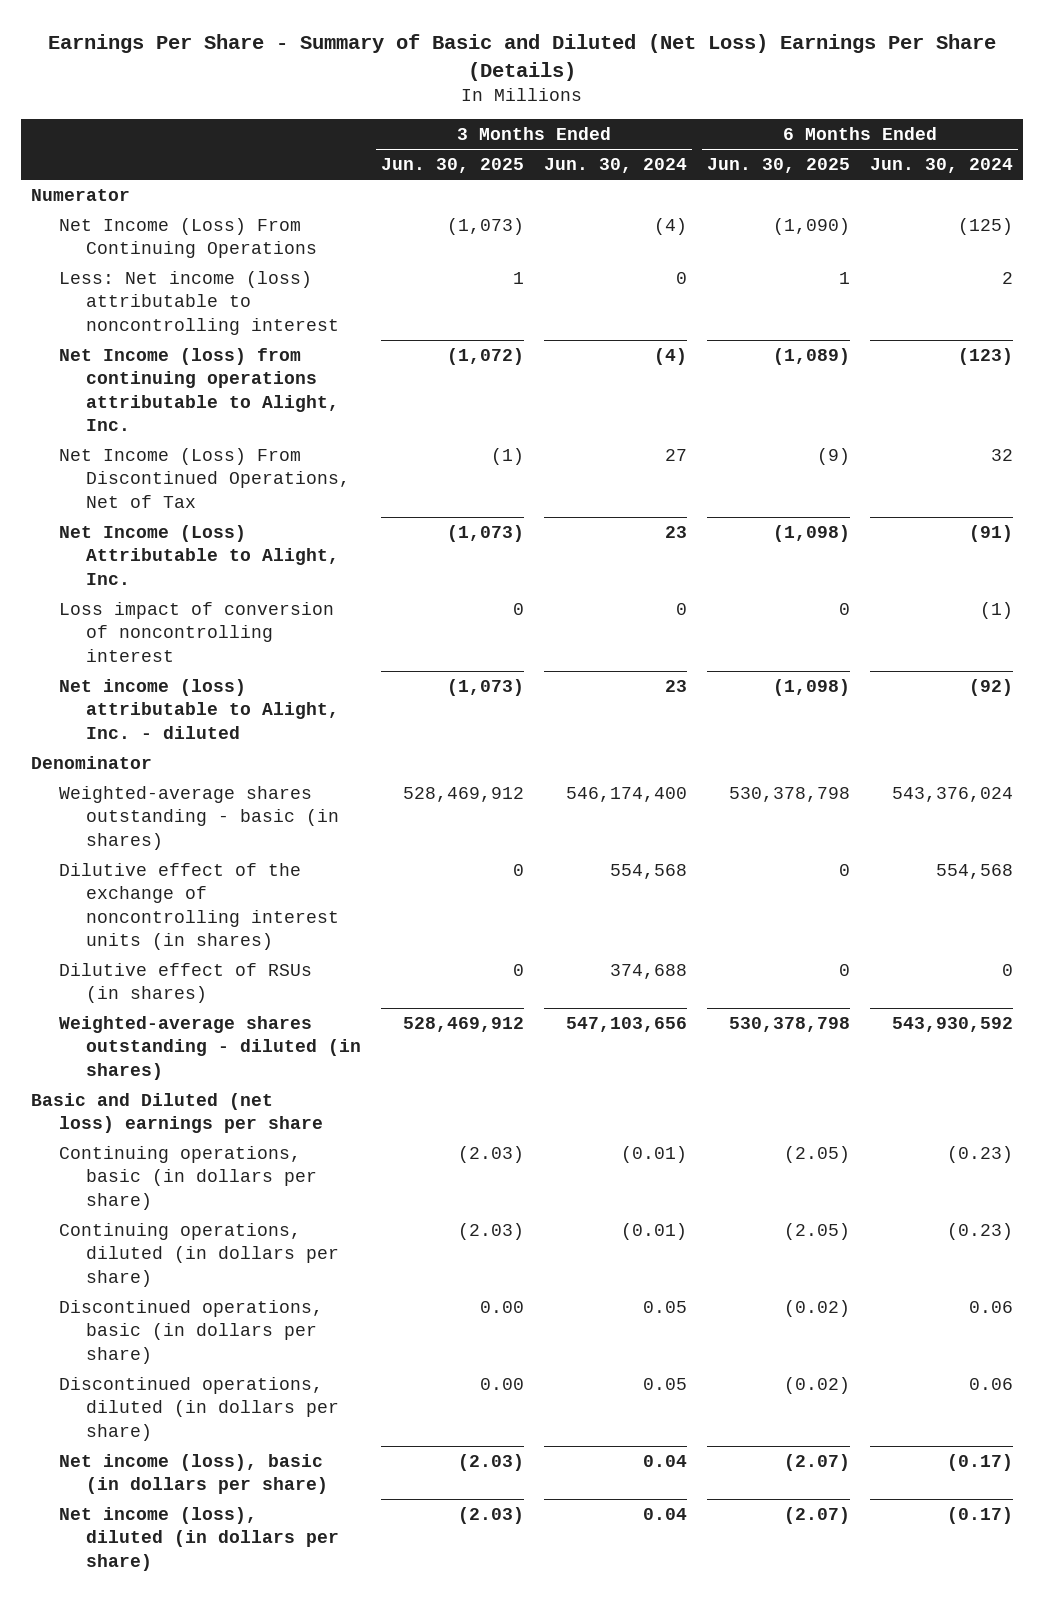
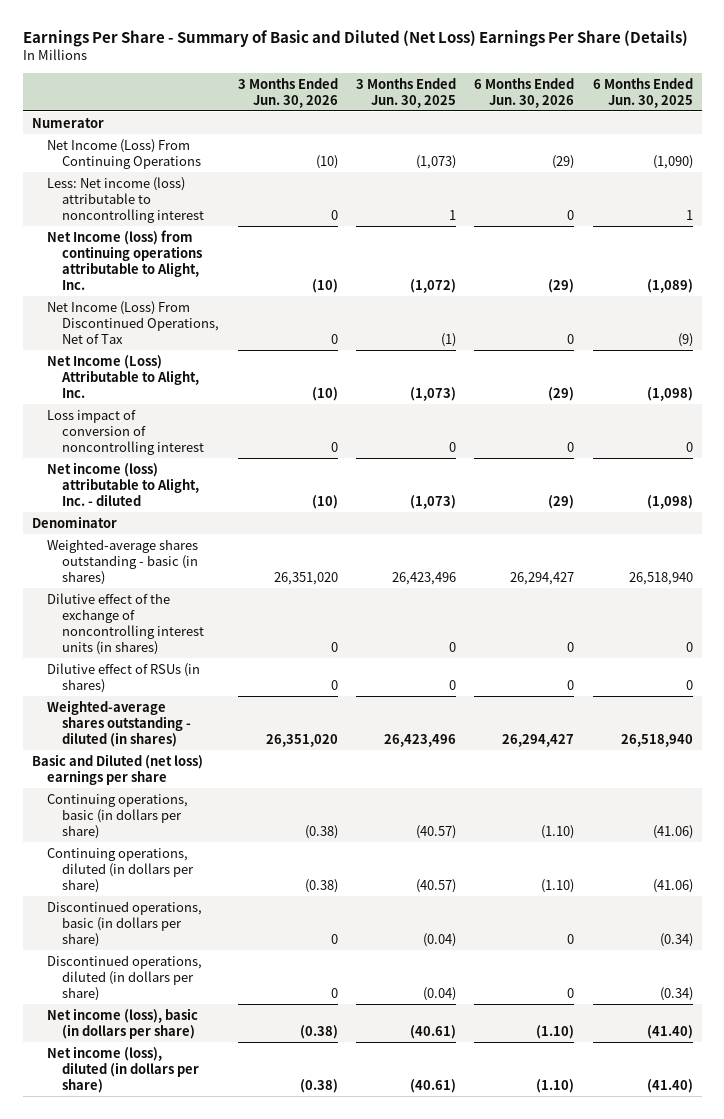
[544,158,688,174] Jun. 30, 2024 -> none
[869,158,1013,174] Jun. 30, 2024 -> none
none -> [237,77,338,108] 3 Months Ended Jun. 30, 2026
none -> [474,77,575,108] 6 Months Ended Jun. 30, 2026
[403,787,525,803] 528,469,912 -> [391,571,456,585] 26,423,496
[729,787,851,803] 530,378,798 -> [628,571,693,585] 26,518,940
[403,1017,525,1033] 528,469,912 -> [383,733,456,747] 26,423,496
[729,1017,851,1033] 530,378,798 -> [620,733,693,747] 26,518,940
[458,1146,525,1164] (2.03) -> [415,824,456,839] (40.57)
[784,1146,851,1164] (2.05) -> [652,824,693,839] (41.06)
[458,1223,525,1241] (2.03) -> [415,878,456,893] (40.57)
[784,1223,851,1241] (2.05) -> [652,878,693,893] (41.06)
[480,1301,525,1314] 0.00 -> [422,932,456,947] (0.04)
[784,1300,851,1318] (0.02) -> [659,932,693,947] (0.34)
[480,1378,525,1391] 0.00 -> [422,986,456,1001] (0.04)
[784,1377,851,1395] (0.02) -> [659,986,693,1001] (0.34)
[458,1454,525,1472] (2.03) -> [409,1024,456,1039] (40.61)
[784,1454,851,1472] (2.07) -> [646,1024,693,1039] (41.40)
[458,1507,525,1525] (2.03) -> [409,1078,456,1093] (40.61)
[784,1507,851,1525] (2.07) -> [646,1078,693,1093] (41.40)

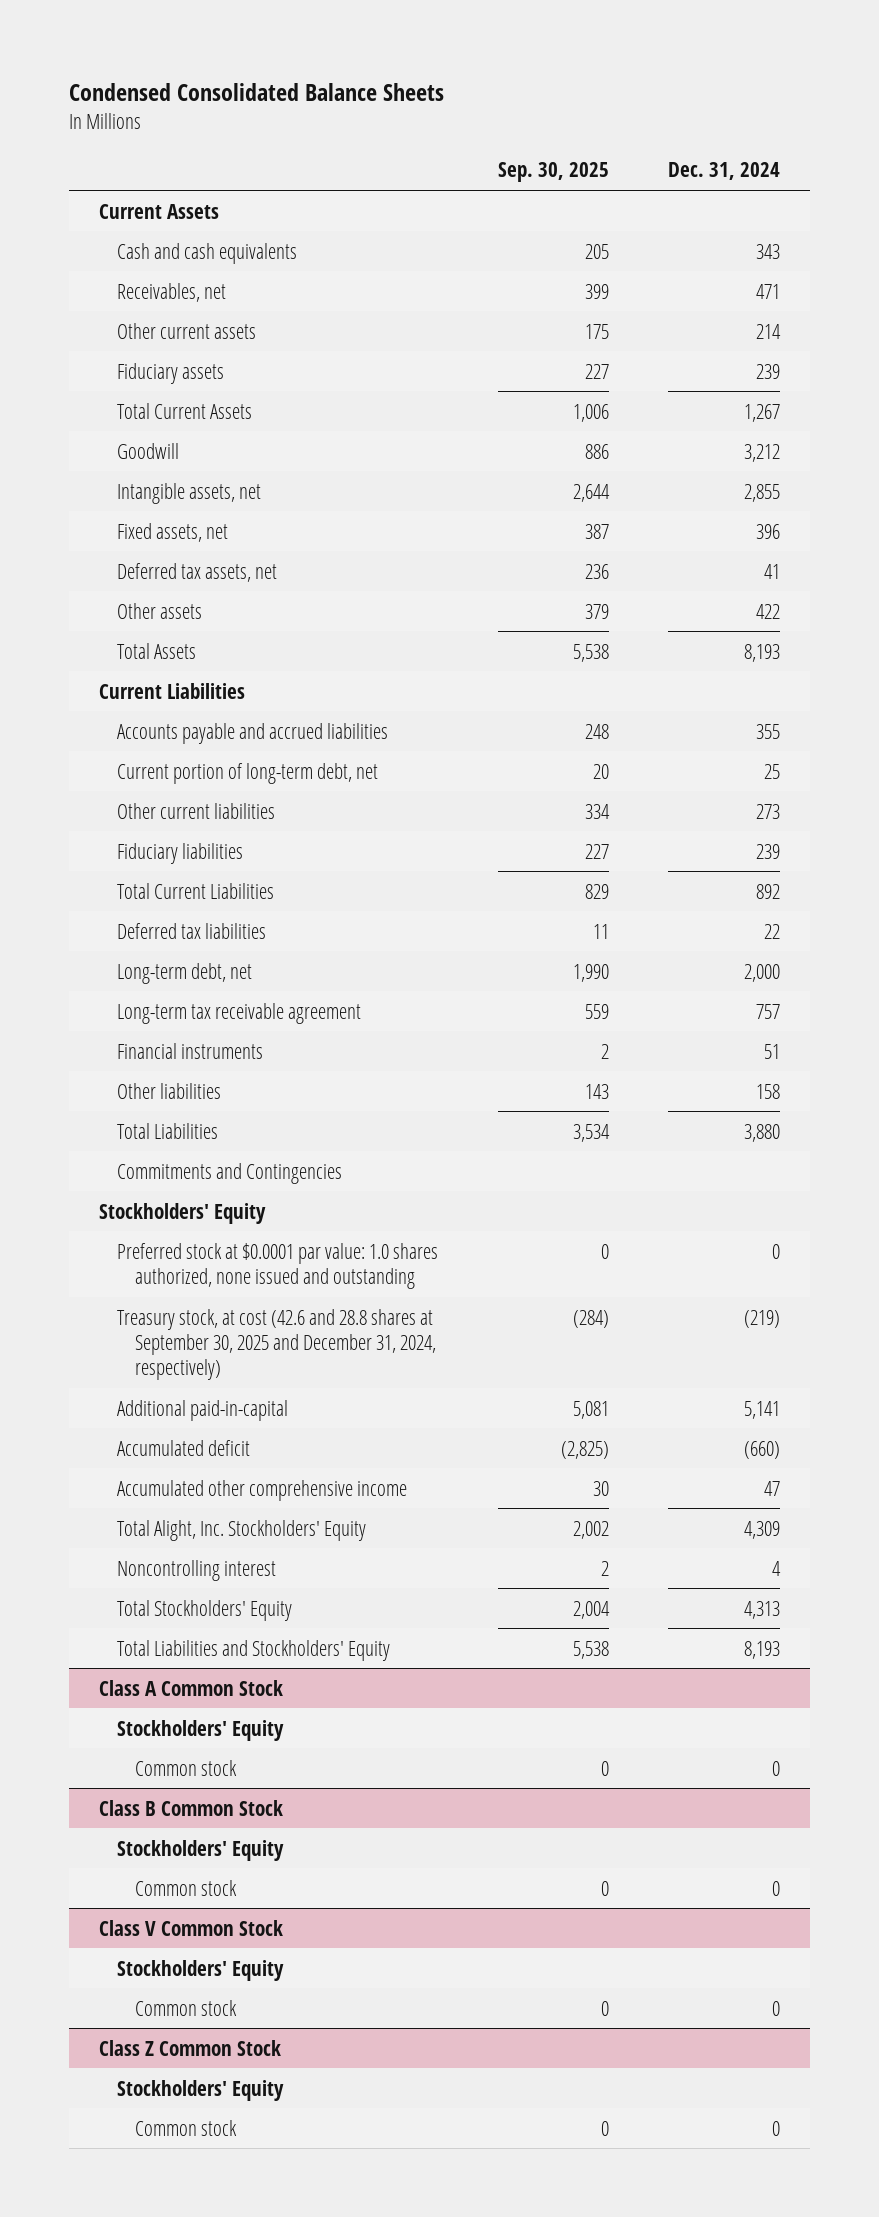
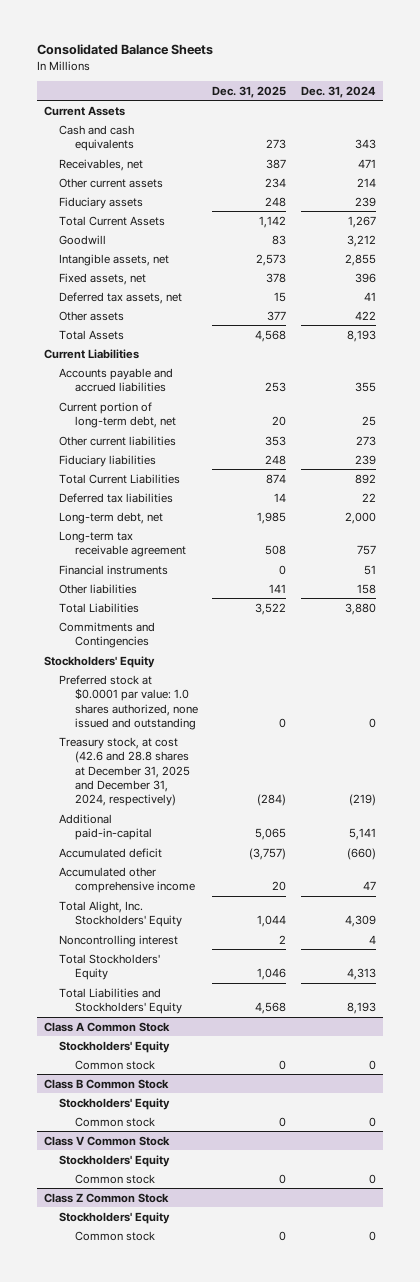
[68,83,444,102] Condensed Consolidated Balance Sheets -> [36,44,213,56] Consolidated Balance Sheets
[497,162,609,183] Sep. 30, 2025 -> none
none -> [212,85,287,98] Dec. 31, 2025
[117,1308,437,1381] Treasury stock, at cost (42.6 and 28.8 shares at September 30, 2025 and December 31, 2024, respectively) -> [59,736,190,807] Treasury stock, at cost (42.6 and 28.8 shares at December 31, 2025 and December 31, 2024, respectively)

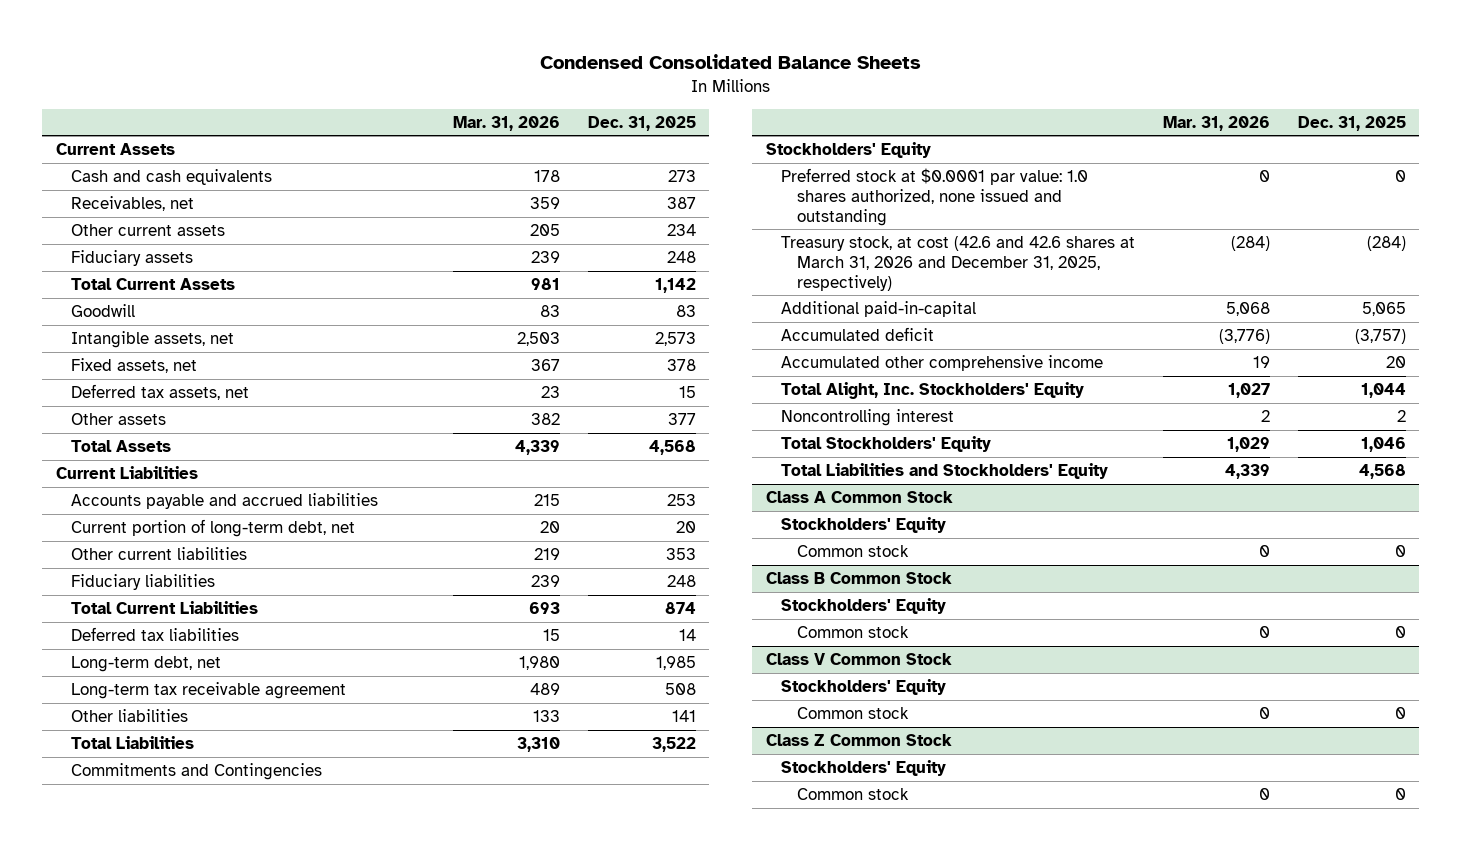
[36,44,213,56] Consolidated Balance Sheets -> [539,53,921,69] Condensed Consolidated Balance Sheets
[300,85,376,98] Dec. 31, 2024 -> none
none -> [453,115,561,131] Mar. 31, 2026
[59,564,169,575] Financial instruments -> none
[59,736,190,807] Treasury stock, at cost (42.6 and 28.8 shares at December 31, 2025 and December 31, 2024, respectively) -> [781,236,1136,291] Treasury stock, at cost (42.6 and 42.6 shares at March 31, 2026 and December 31, 2025, respectively)

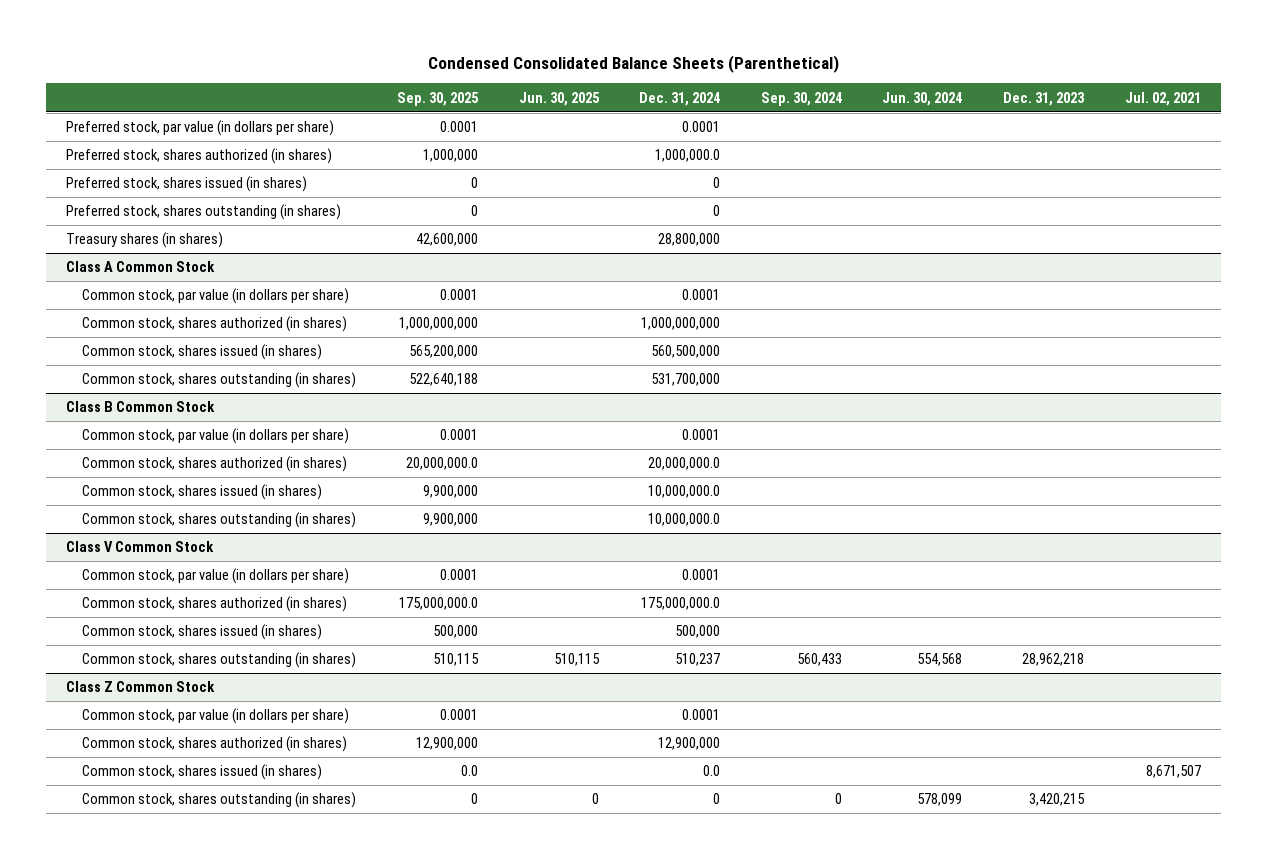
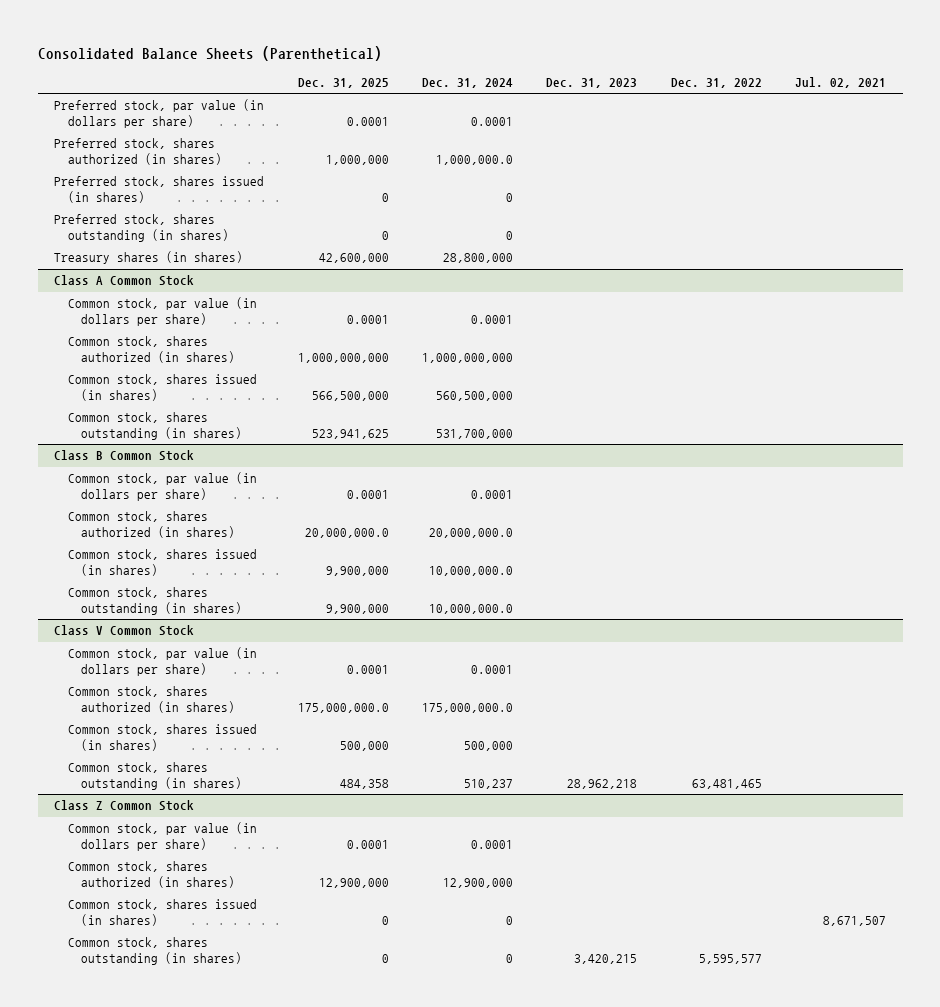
[427,54,839,73] Condensed Consolidated Balance Sheets (Parenthetical) -> [37,45,382,61] Consolidated Balance Sheets (Parenthetical)
[397,91,480,106] Sep. 30, 2025 -> none
[518,91,600,106] Jun. 30, 2025 -> none
[760,91,842,106] Sep. 30, 2024 -> none
[882,91,963,106] Jun. 30, 2024 -> none
none -> [297,78,389,89] Dec. 31, 2025
none -> [670,78,762,89] Dec. 31, 2022
[703,765,721,777] 0.0 -> [506,916,514,926] 0

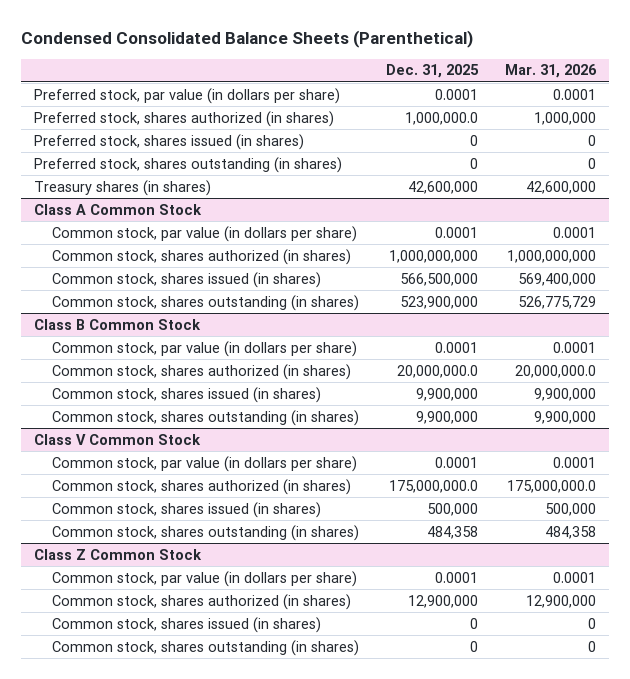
[37,45,382,61] Consolidated Balance Sheets (Parenthetical) -> [21,29,474,48] Condensed Consolidated Balance Sheets (Parenthetical)
[422,78,514,89] Dec. 31, 2024 -> none
[546,78,638,89] Dec. 31, 2023 -> none
[670,78,762,89] Dec. 31, 2022 -> none
[795,77,887,89] Jul. 02, 2021 -> none
none -> [504,64,597,79] Mar. 31, 2026
[325,155,389,166] 1,000,000 -> [404,111,478,125] 1,000,000.0
[311,429,389,440] 523,941,625 -> [399,295,478,309] 523,900,000

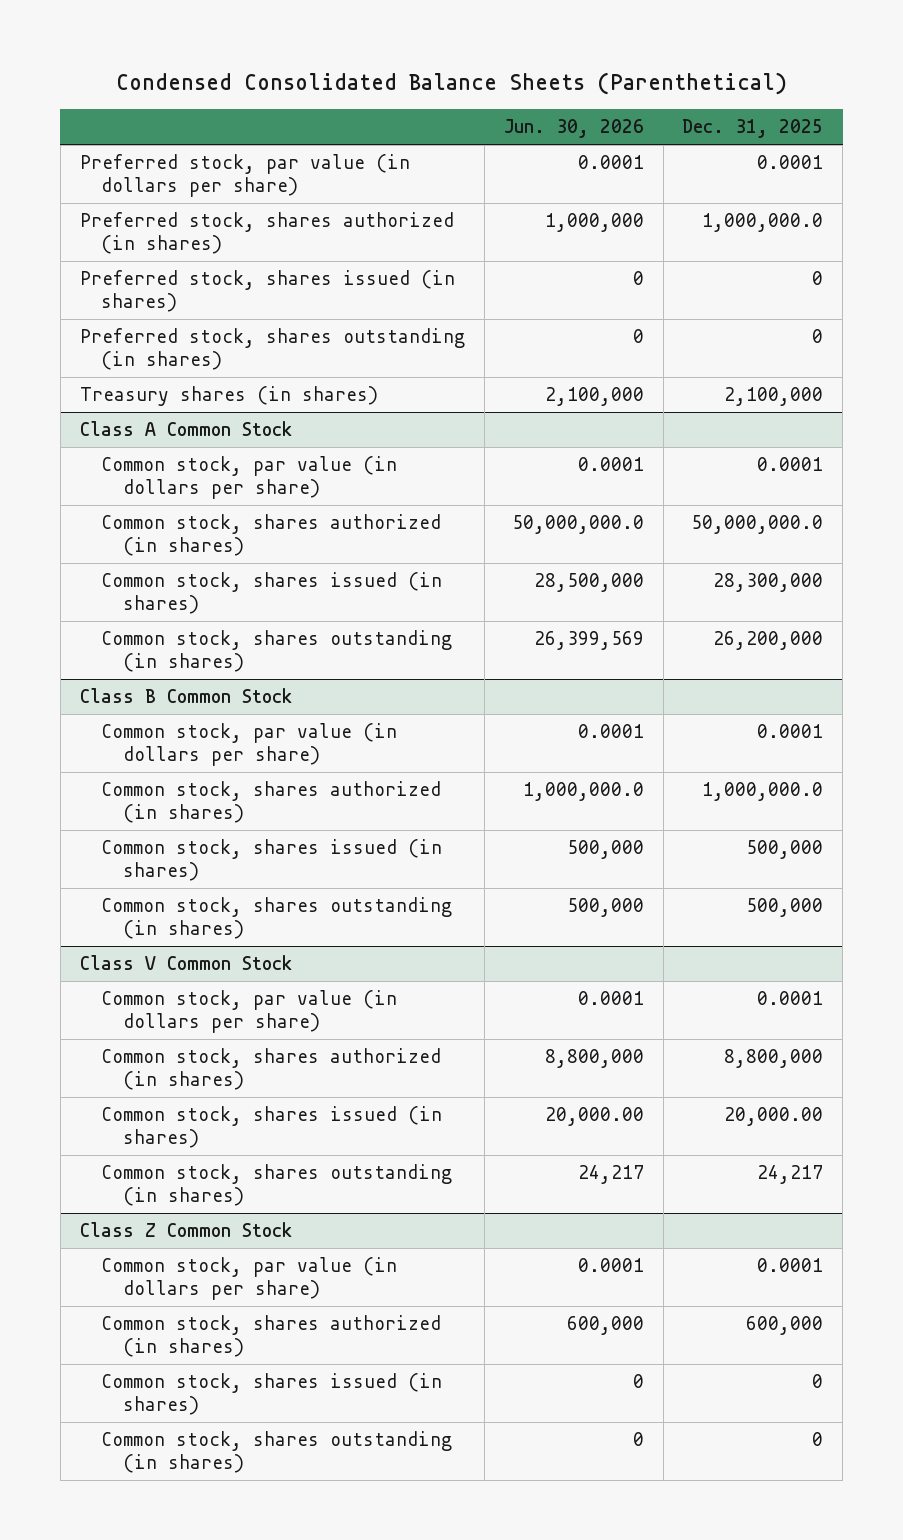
[504,64,597,79] Mar. 31, 2026 -> none
none -> [503,119,644,139] Jun. 30, 2026
[407,180,478,194] 42,600,000 -> [724,387,824,407] 2,100,000
[388,249,478,263] 1,000,000,000 -> [691,515,824,535] 50,000,000.0
[399,272,478,286] 566,500,000 -> [713,573,824,593] 28,300,000
[399,295,478,309] 523,900,000 -> [713,631,824,651] 26,200,000
[396,364,478,378] 20,000,000.0 -> [702,782,824,802] 1,000,000.0
[415,387,478,401] 9,900,000 -> [746,840,824,860] 500,000
[415,410,478,424] 9,900,000 -> [746,898,824,918] 500,000
[388,479,478,493] 175,000,000.0 -> [724,1049,824,1069] 8,800,000
[426,502,478,516] 500,000 -> [724,1107,824,1127] 20,000.00
[426,525,478,539] 484,358 -> [757,1165,824,1185] 24,217
[407,594,478,608] 12,900,000 -> [746,1316,824,1336] 600,000

